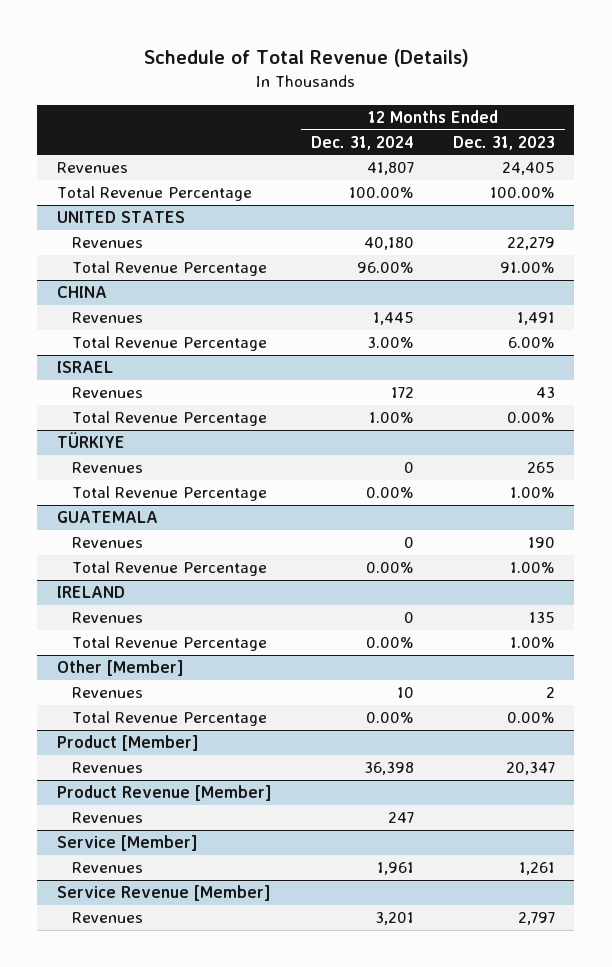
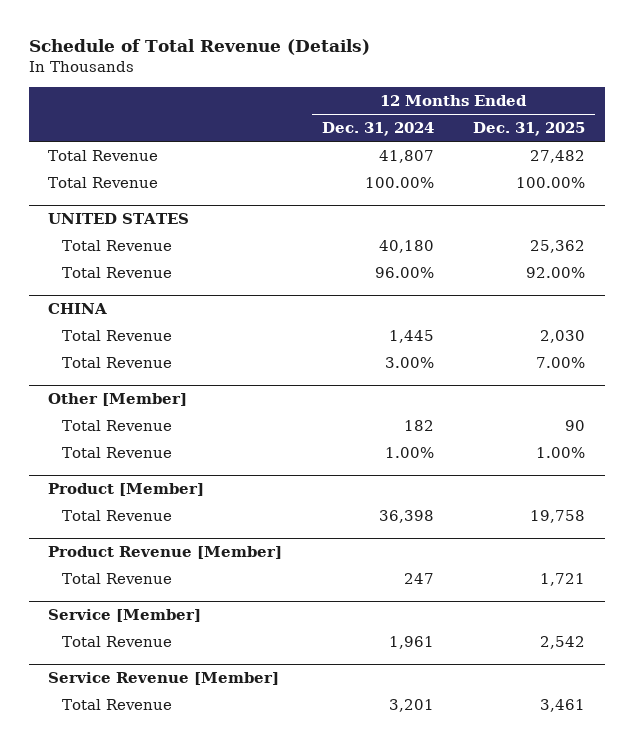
[452,135,555,150] Dec. 31, 2023 -> none
none -> [472,122,585,137] Dec. 31, 2025
[56,162,128,174] Revenues -> [48,150,159,162] Total Revenue
[56,186,252,202] Total Revenue Percentage -> [48,177,159,189] Total Revenue
[71,237,143,249] Revenues -> [62,240,173,252] Total Revenue
[71,261,267,277] Total Revenue Percentage -> [62,267,173,279] Total Revenue
[56,361,113,374] ISRAEL -> none
[71,387,143,399] Revenues -> none
[71,411,267,427] Total Revenue Percentage -> none
[56,432,125,449] TÜRKIYE -> none
[71,462,143,474] Revenues -> none
[71,486,267,502] Total Revenue Percentage -> none
[56,511,158,524] GUATEMALA -> none
[71,537,143,549] Revenues -> none
[71,561,267,577] Total Revenue Percentage -> none
[56,586,125,599] IRELAND -> none
[71,612,143,624] Revenues -> none
[71,636,267,652] Total Revenue Percentage -> none
[71,312,143,324] Revenues -> [62,330,173,342] Total Revenue
[71,336,267,352] Total Revenue Percentage -> [62,357,173,369] Total Revenue
[71,687,143,699] Revenues -> none
none -> [62,420,173,432] Total Revenue
[71,711,267,727] Total Revenue Percentage -> [62,447,173,459] Total Revenue
[365,712,414,724] 0.00% -> [384,447,434,459] 1.00%
[71,762,143,774] Revenues -> [62,510,173,522] Total Revenue
[71,812,143,824] Revenues -> [62,573,173,585] Total Revenue
[71,862,143,874] Revenues -> [62,636,173,648] Total Revenue
[71,912,143,924] Revenues -> [62,699,173,711] Total Revenue

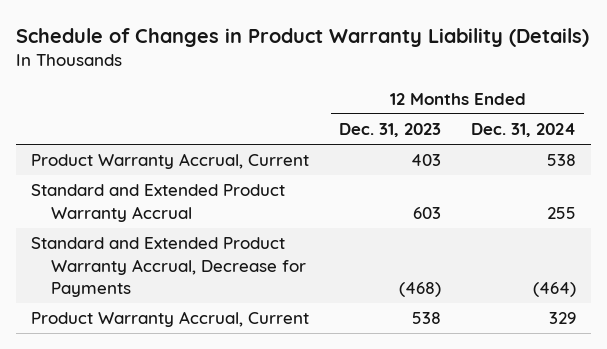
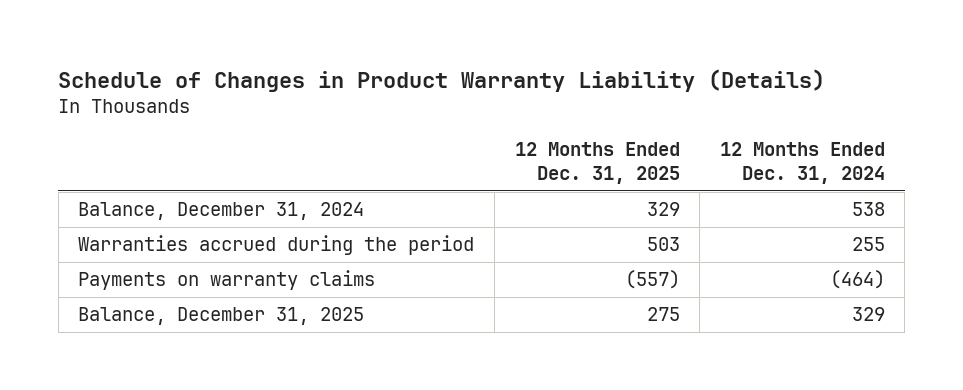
[338,122,441,137] Dec. 31, 2023 -> none
none -> [514,142,680,185] 12 Months Ended Dec. 31, 2025
[30,153,309,170] Product Warranty Accrual, Current -> [78,202,365,221] Balance, December 31, 2024
[30,184,285,222] Standard and Extended Product Warranty Accrual -> [78,235,475,256] Warranties accrued during the period
[30,237,306,298] Standard and Extended Product Warranty Accrual, Decrease for Payments -> [78,270,376,291] Payments on warranty claims
[30,311,309,328] Product Warranty Accrual, Current -> [78,307,365,326] Balance, December 31, 2025

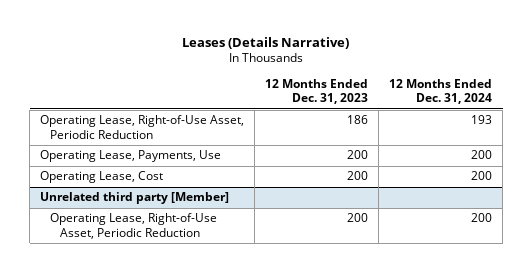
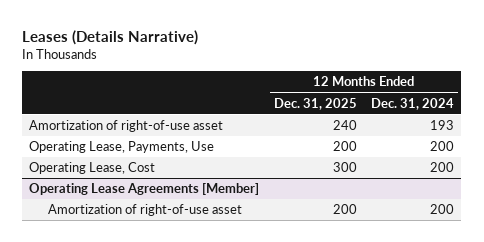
[265,79,369,105] 12 Months Ended Dec. 31, 2023 -> none
none -> [273,97,357,110] Dec. 31, 2025
[40,115,245,139] Operating Lease, Right-of-Use Asset, Periodic Reduction -> [29,120,224,133] Amortization of right-of-use asset
[40,192,230,205] Unrelated third party [Member] -> none
none -> [29,183,260,196] Operating Lease Agreements [Member]
[50,213,218,239] Operating Lease, Right-of-Use Asset, Periodic Reduction -> [48,204,243,217] Amortization of right-of-use asset

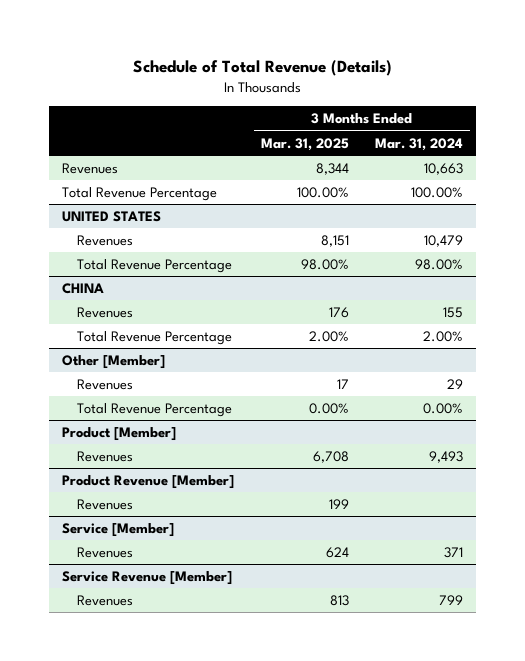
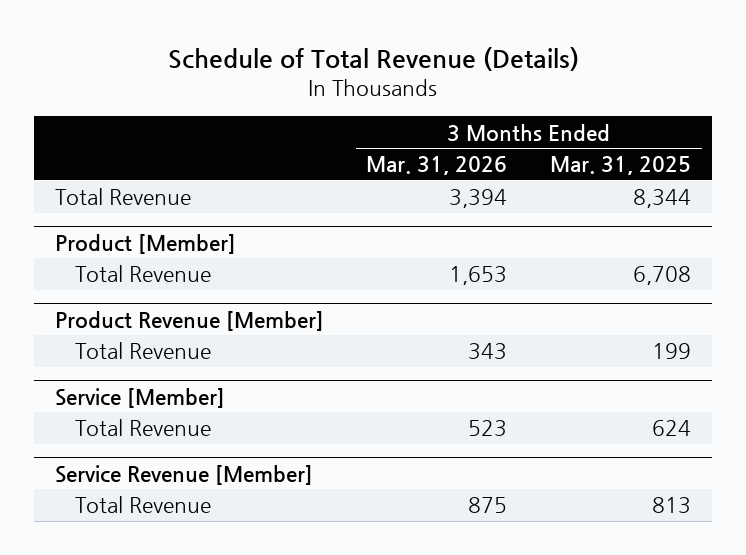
[375,137,464,151] Mar. 31, 2024 -> none
none -> [366,156,508,176] Mar. 31, 2026
[62,187,218,202] Total Revenue Percentage -> none
[62,211,162,223] UNITED STATES -> none
[76,235,133,247] Revenues -> none
[76,259,232,274] Total Revenue Percentage -> none
[62,283,105,295] CHINA -> none
[76,307,133,319] Revenues -> none
[76,331,232,346] Total Revenue Percentage -> none
[62,355,166,370] Other [Member] -> none
[76,379,133,391] Revenues -> none
[76,403,232,418] Total Revenue Percentage -> none
[62,163,119,175] Revenues -> [54,188,191,206] Total Revenue
[76,451,133,463] Revenues -> [75,265,212,283] Total Revenue
[76,499,133,511] Revenues -> [75,342,212,360] Total Revenue
[76,547,133,559] Revenues -> [75,419,212,437] Total Revenue
[76,595,133,607] Revenues -> [75,496,212,514] Total Revenue

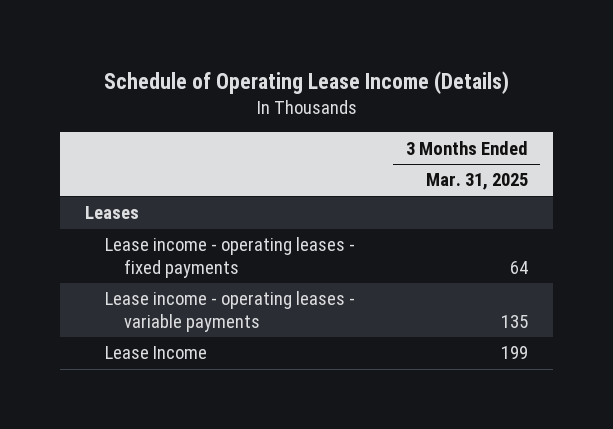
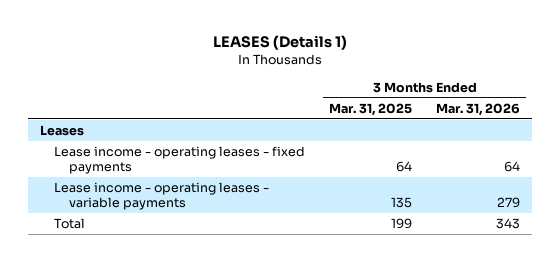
[103,70,509,94] Schedule of Operating Lease Income (Details) -> [212,35,347,51] LEASES (Details 1)
none -> [436,102,521,116] Mar. 31, 2026
[104,346,207,360] Lease Income -> [54,218,86,230] Total

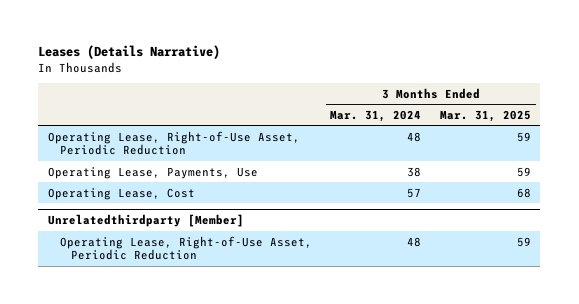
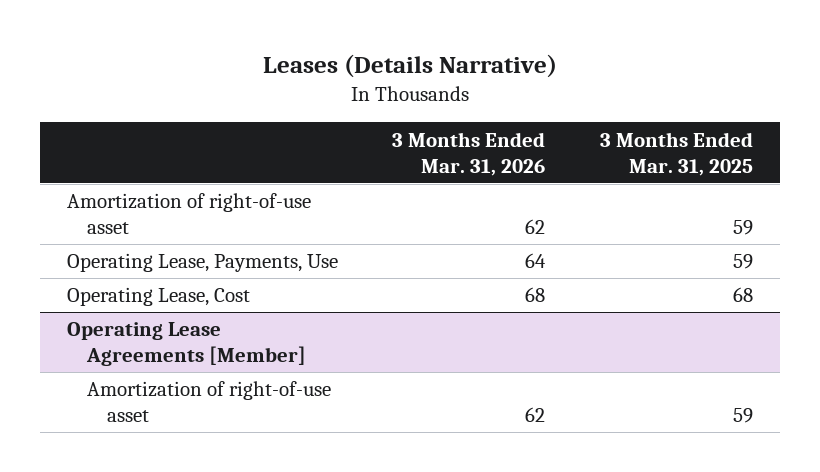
[330,109,422,122] Mar. 31, 2024 -> none
none -> [392,131,546,176] 3 Months Ended Mar. 31, 2026
[47,130,300,156] Operating Lease, Right-of-Use Asset, Periodic Reduction -> [67,193,312,235] Amortization of right-of-use asset
[47,214,244,228] Unrelatedthirdparty [Member] -> none
none -> [67,322,307,367] Operating Lease Agreements [Member]
[59,235,312,261] Operating Lease, Right-of-Use Asset, Periodic Reduction -> [87,381,332,423] Amortization of right-of-use asset

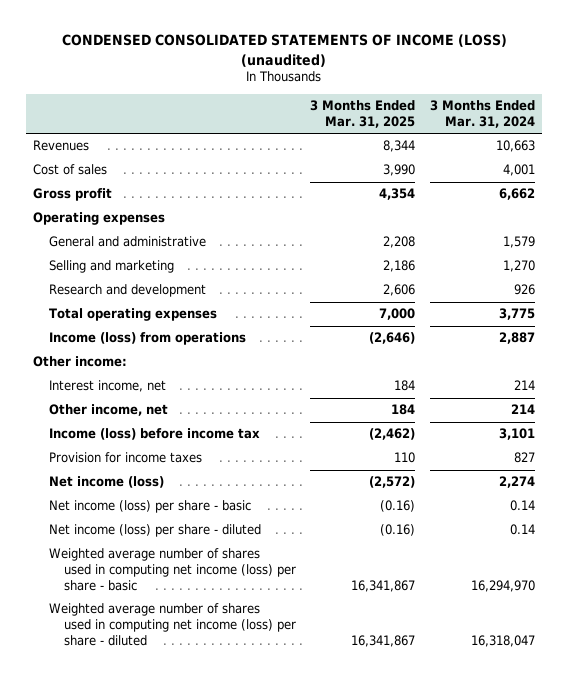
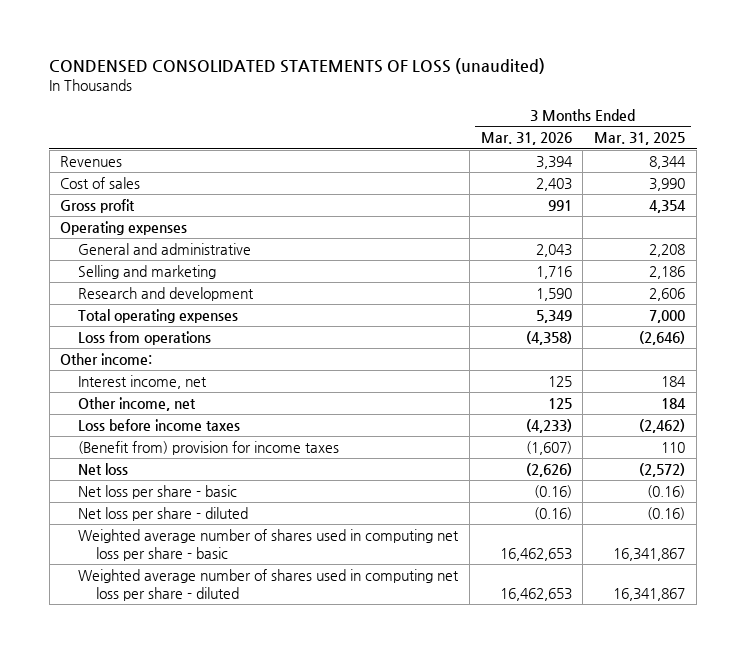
[61,34,507,67] CONDENSED CONSOLIDATED STATEMENTS OF INCOME (LOSS) (unaudited) -> [49,57,546,74] CONDENSED CONSOLIDATED STATEMENTS OF LOSS (unaudited)
[429,99,535,128] 3 Months Ended Mar. 31, 2024 -> none
none -> [480,132,572,146] Mar. 31, 2026
[48,332,246,346] Income (loss) from operations -> [77,331,211,346] Loss from operations
[48,428,260,441] Income (loss) before income tax -> [77,419,240,432] Loss before income taxes
[48,452,202,464] Provision for income taxes -> [77,441,339,456] (Benefit from) provision for income taxes
[48,476,164,489] Net income (loss) -> [77,463,128,476] Net loss
[48,500,251,514] Net income (loss) per share - basic -> [77,485,237,500] Net loss per share - basic
[48,524,261,538] Net income (loss) per share - diluted -> [77,507,248,522] Net loss per share - diluted
[48,548,297,592] Weighted average number of shares used in computing net income (loss) per share - basic -> [77,529,459,561] Weighted average number of shares used in computing net loss per share - basic
[48,603,297,647] Weighted average number of shares used in computing net income (loss) per share - diluted -> [77,569,459,601] Weighted average number of shares used in computing net loss per share - diluted

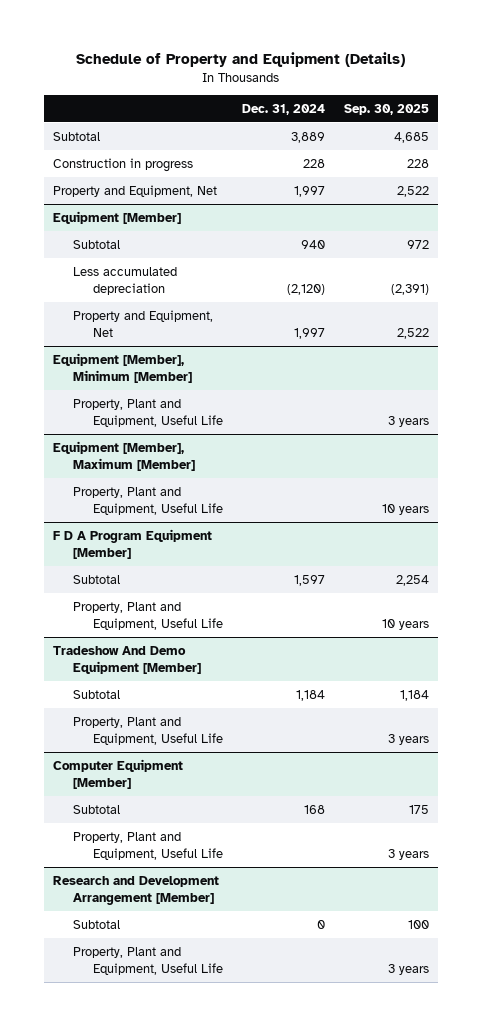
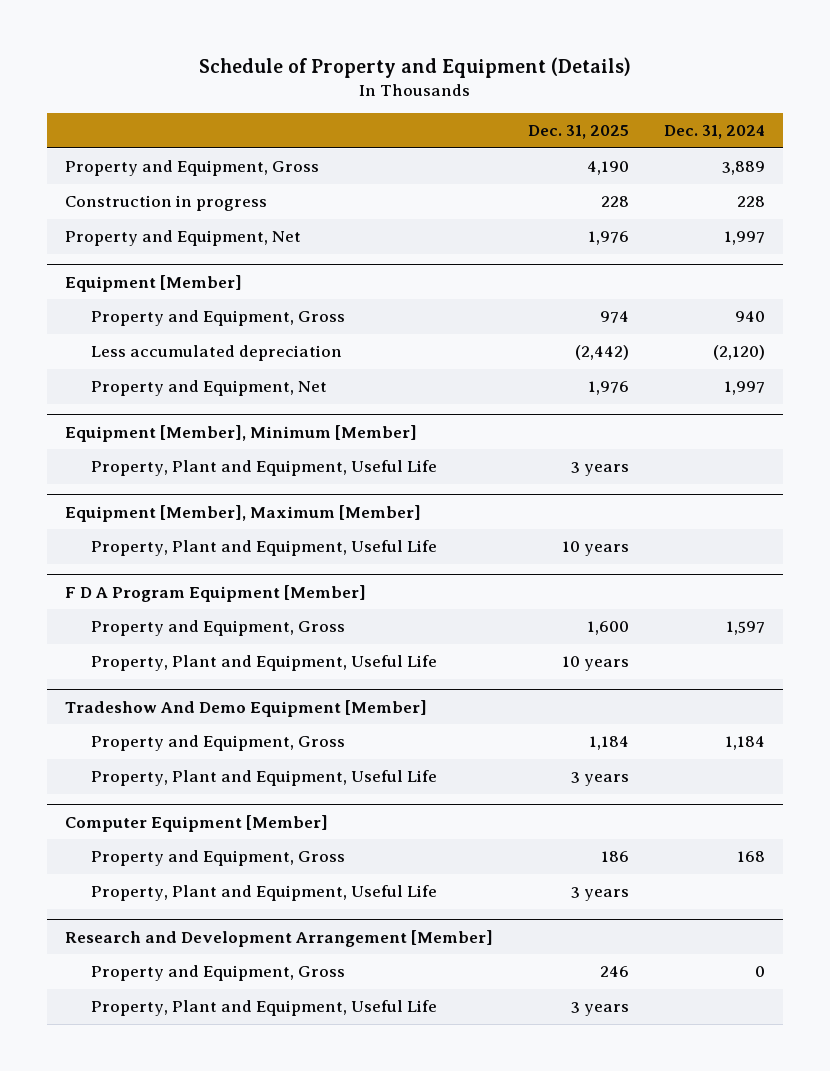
[343,103,429,115] Sep. 30, 2025 -> none
none -> [527,125,629,140] Dec. 31, 2025
[53,131,101,141] Subtotal -> [64,160,319,177] Property and Equipment, Gross
[72,239,120,249] Subtotal -> [90,310,345,327] Property and Equipment, Gross
[72,574,120,584] Subtotal -> [90,620,345,637] Property and Equipment, Gross
[72,689,120,699] Subtotal -> [90,735,345,752] Property and Equipment, Gross
[72,804,120,814] Subtotal -> [90,850,345,867] Property and Equipment, Gross
[72,919,120,929] Subtotal -> [90,965,345,982] Property and Equipment, Gross

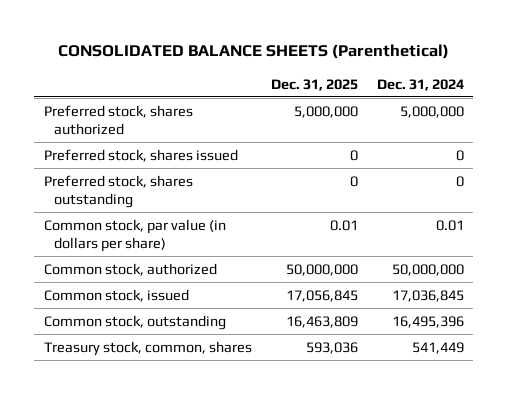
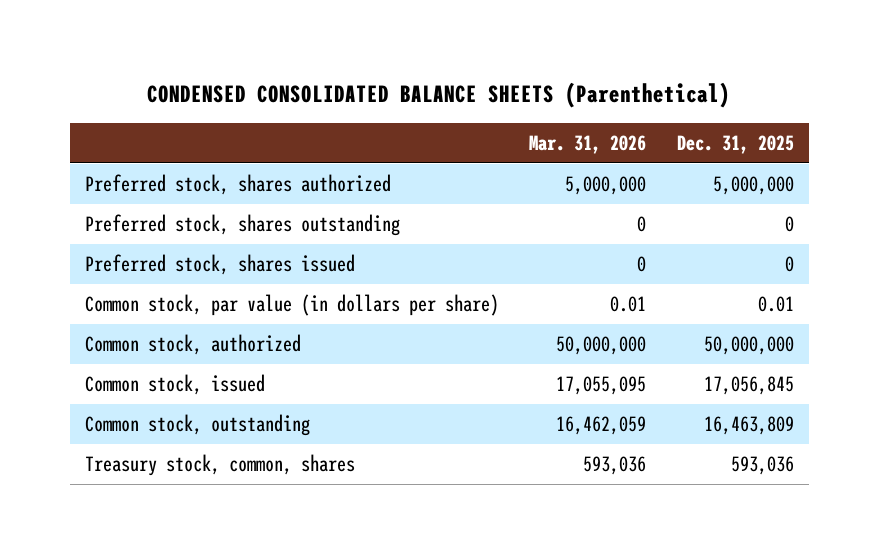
[57,44,449,60] CONSOLIDATED BALANCE SHEETS (Parenthetical) -> [147,81,731,108] CONDENSED CONSOLIDATED BALANCE SHEETS (Parenthetical)
[376,78,464,91] Dec. 31, 2024 -> none
none -> [529,134,647,154] Mar. 31, 2026
[43,148,238,162] Preferred stock, shares issued -> [85,254,356,276] Preferred stock, shares issued

